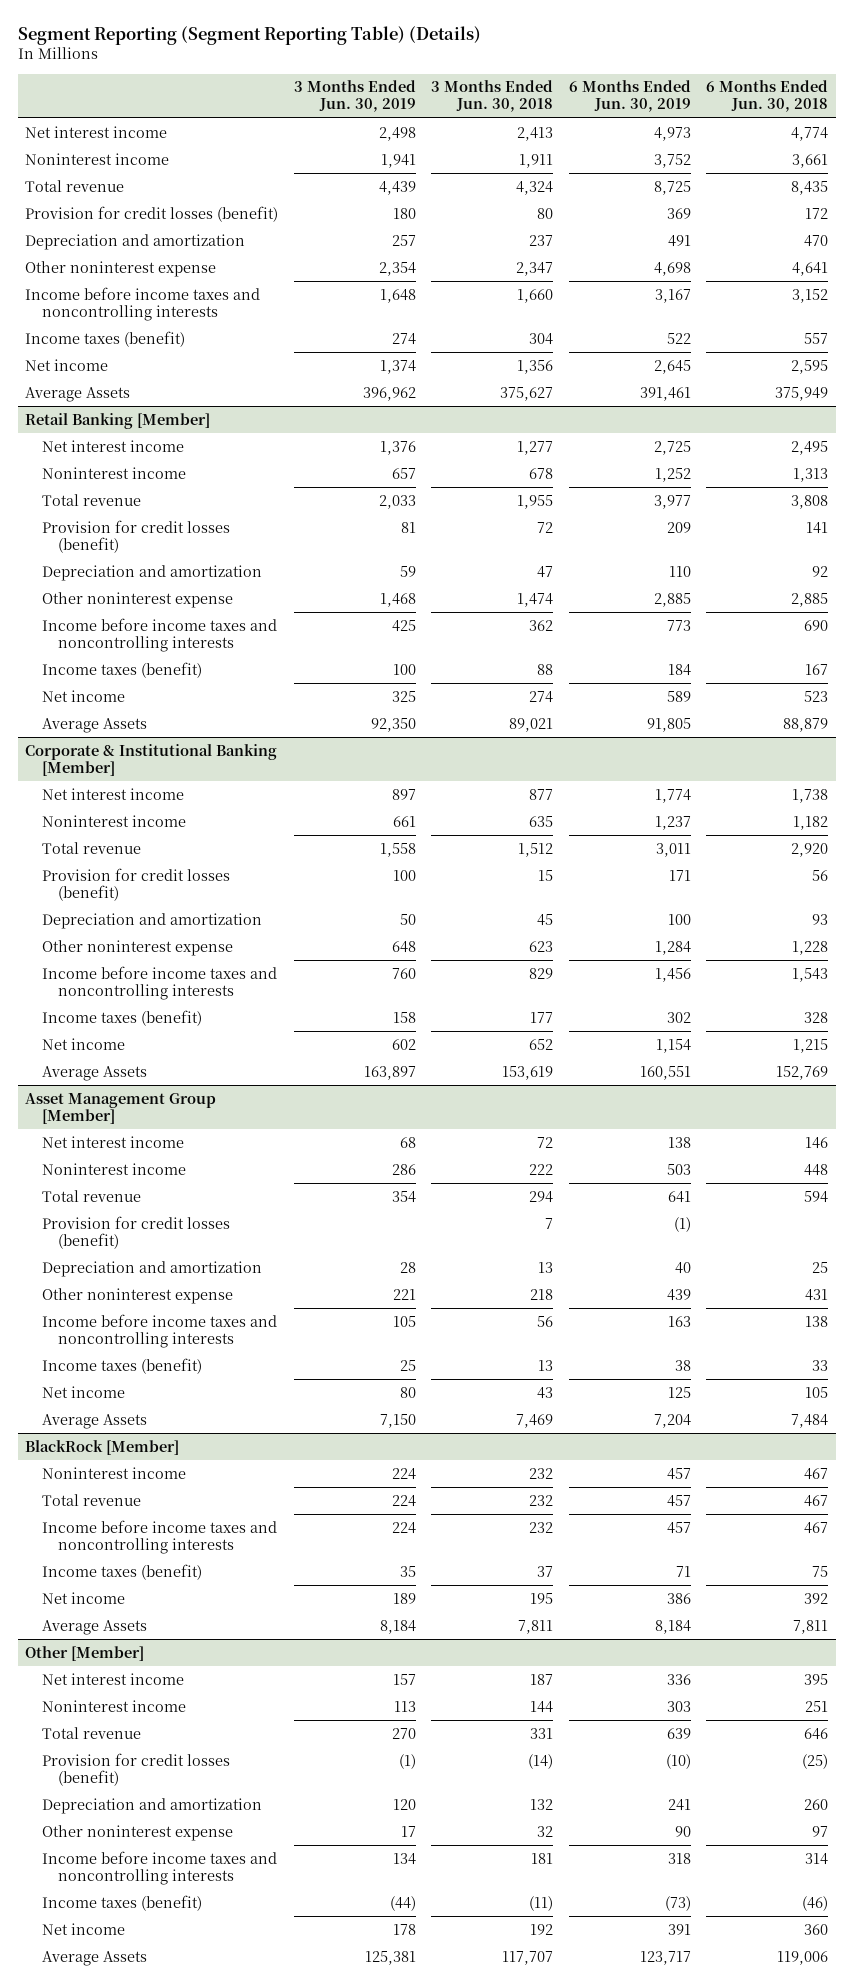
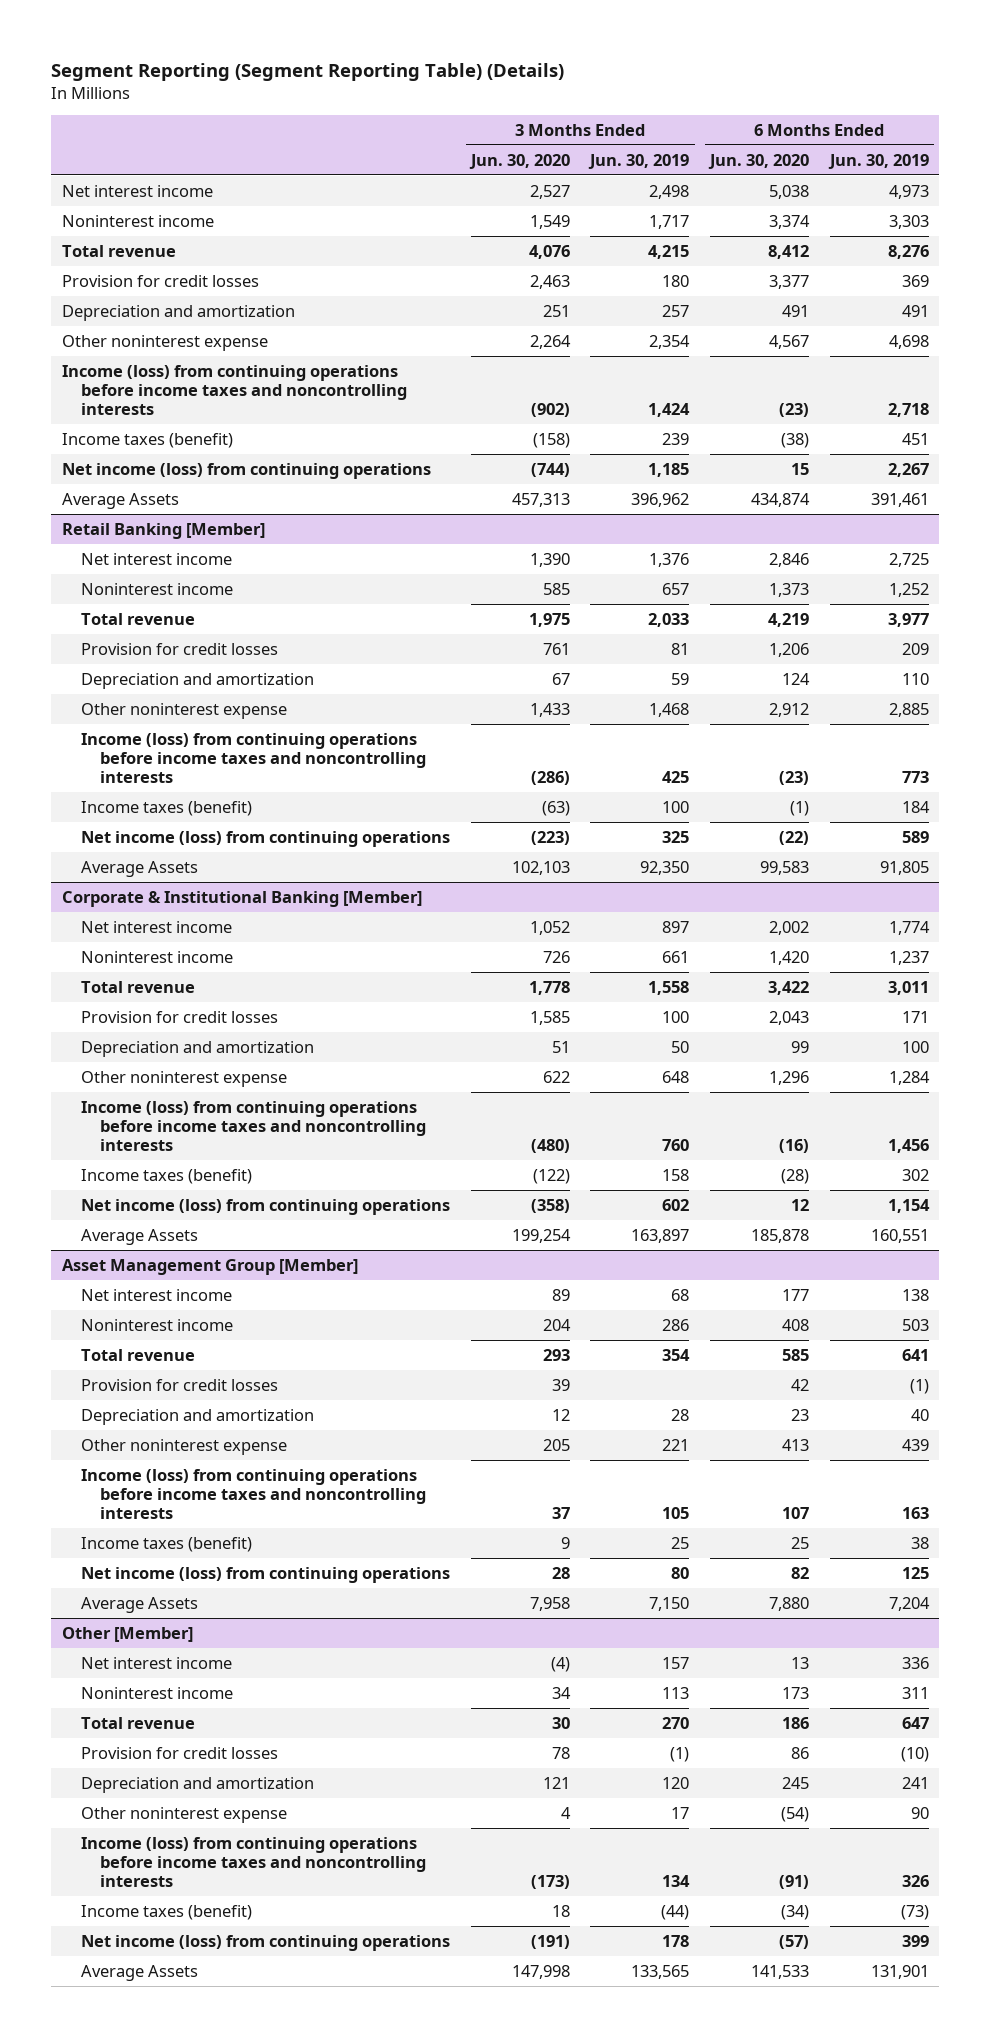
[431,80,554,113] 3 Months Ended Jun. 30, 2018 -> none
[706,80,829,113] 6 Months Ended Jun. 30, 2018 -> none
none -> [468,153,570,169] Jun. 30, 2020
none -> [708,153,810,169] Jun. 30, 2020
[380,153,416,168] 1,941 -> [649,214,690,229] 1,717
[653,153,691,168] 3,752 -> [888,214,929,229] 3,303
[378,180,416,195] 4,439 -> [648,244,690,259] 4,215
[653,180,691,195] 8,725 -> [887,244,929,259] 8,276
[25,205,279,222] Provision for credit losses (benefit) -> [61,274,259,287] Provision for credit losses
[25,358,109,371] Net income -> none
[25,286,261,321] Income before income taxes and noncontrolling interests -> [61,364,407,415] Income (loss) from continuing operations before income taxes and noncontrolling interests
[379,288,416,303] 1,648 -> [648,402,691,417] 1,424
[654,288,691,303] 3,167 -> [887,402,929,417] 2,718
[391,332,416,345] 274 -> [662,432,690,445] 239
[666,332,691,344] 522 -> [901,432,929,445] 451
none -> [61,462,431,479] Net income (loss) from continuing operations
[41,519,230,553] Provision for credit losses (benefit) -> [80,642,278,655] Provision for credit losses
[41,617,277,652] Income before income taxes and noncontrolling interests -> [80,732,427,783] Income (loss) from continuing operations before income taxes and noncontrolling interests
[41,689,125,702] Net income -> [80,830,450,847] Net income (loss) from continuing operations
[41,867,230,901] Provision for credit losses (benefit) -> [80,1010,278,1023] Provision for credit losses
[41,965,277,1000] Income before income taxes and noncontrolling interests -> [80,1100,427,1151] Income (loss) from continuing operations before income taxes and noncontrolling interests
[41,1037,125,1050] Net income -> [80,1198,450,1215] Net income (loss) from continuing operations
[41,1215,230,1249] Provision for credit losses (benefit) -> [80,1378,278,1391] Provision for credit losses
[41,1313,277,1348] Income before income taxes and noncontrolling interests -> [80,1468,427,1519] Income (loss) from continuing operations before income taxes and noncontrolling interests
[41,1385,125,1398] Net income -> [80,1566,450,1583] Net income (loss) from continuing operations
[25,1439,180,1455] BlackRock [Member] -> none
[41,1466,186,1479] Noninterest income -> none
[41,1493,141,1506] Total revenue -> none
[41,1519,277,1554] Income before income taxes and noncontrolling interests -> none
[41,1563,202,1580] Income taxes (benefit) -> none
[41,1591,125,1604] Net income -> none
[41,1619,147,1635] Average Assets -> none
[666,1700,691,1712] 303 -> [901,1686,929,1699] 311
[666,1727,691,1739] 639 -> [901,1716,929,1729] 647
[41,1752,230,1786] Provision for credit losses (benefit) -> [80,1746,278,1759] Provision for credit losses
[41,1850,277,1885] Income before income taxes and noncontrolling interests -> [80,1836,427,1887] Income (loss) from continuing operations before income taxes and noncontrolling interests
[667,1852,691,1864] 318 -> [901,1874,929,1887] 326
[41,1922,125,1935] Net income -> none
none -> [80,1934,450,1951] Net income (loss) from continuing operations
[364,1950,416,1965] 125,381 -> [631,1964,690,1979] 133,565
[639,1950,691,1965] 123,717 -> [870,1964,929,1979] 131,901

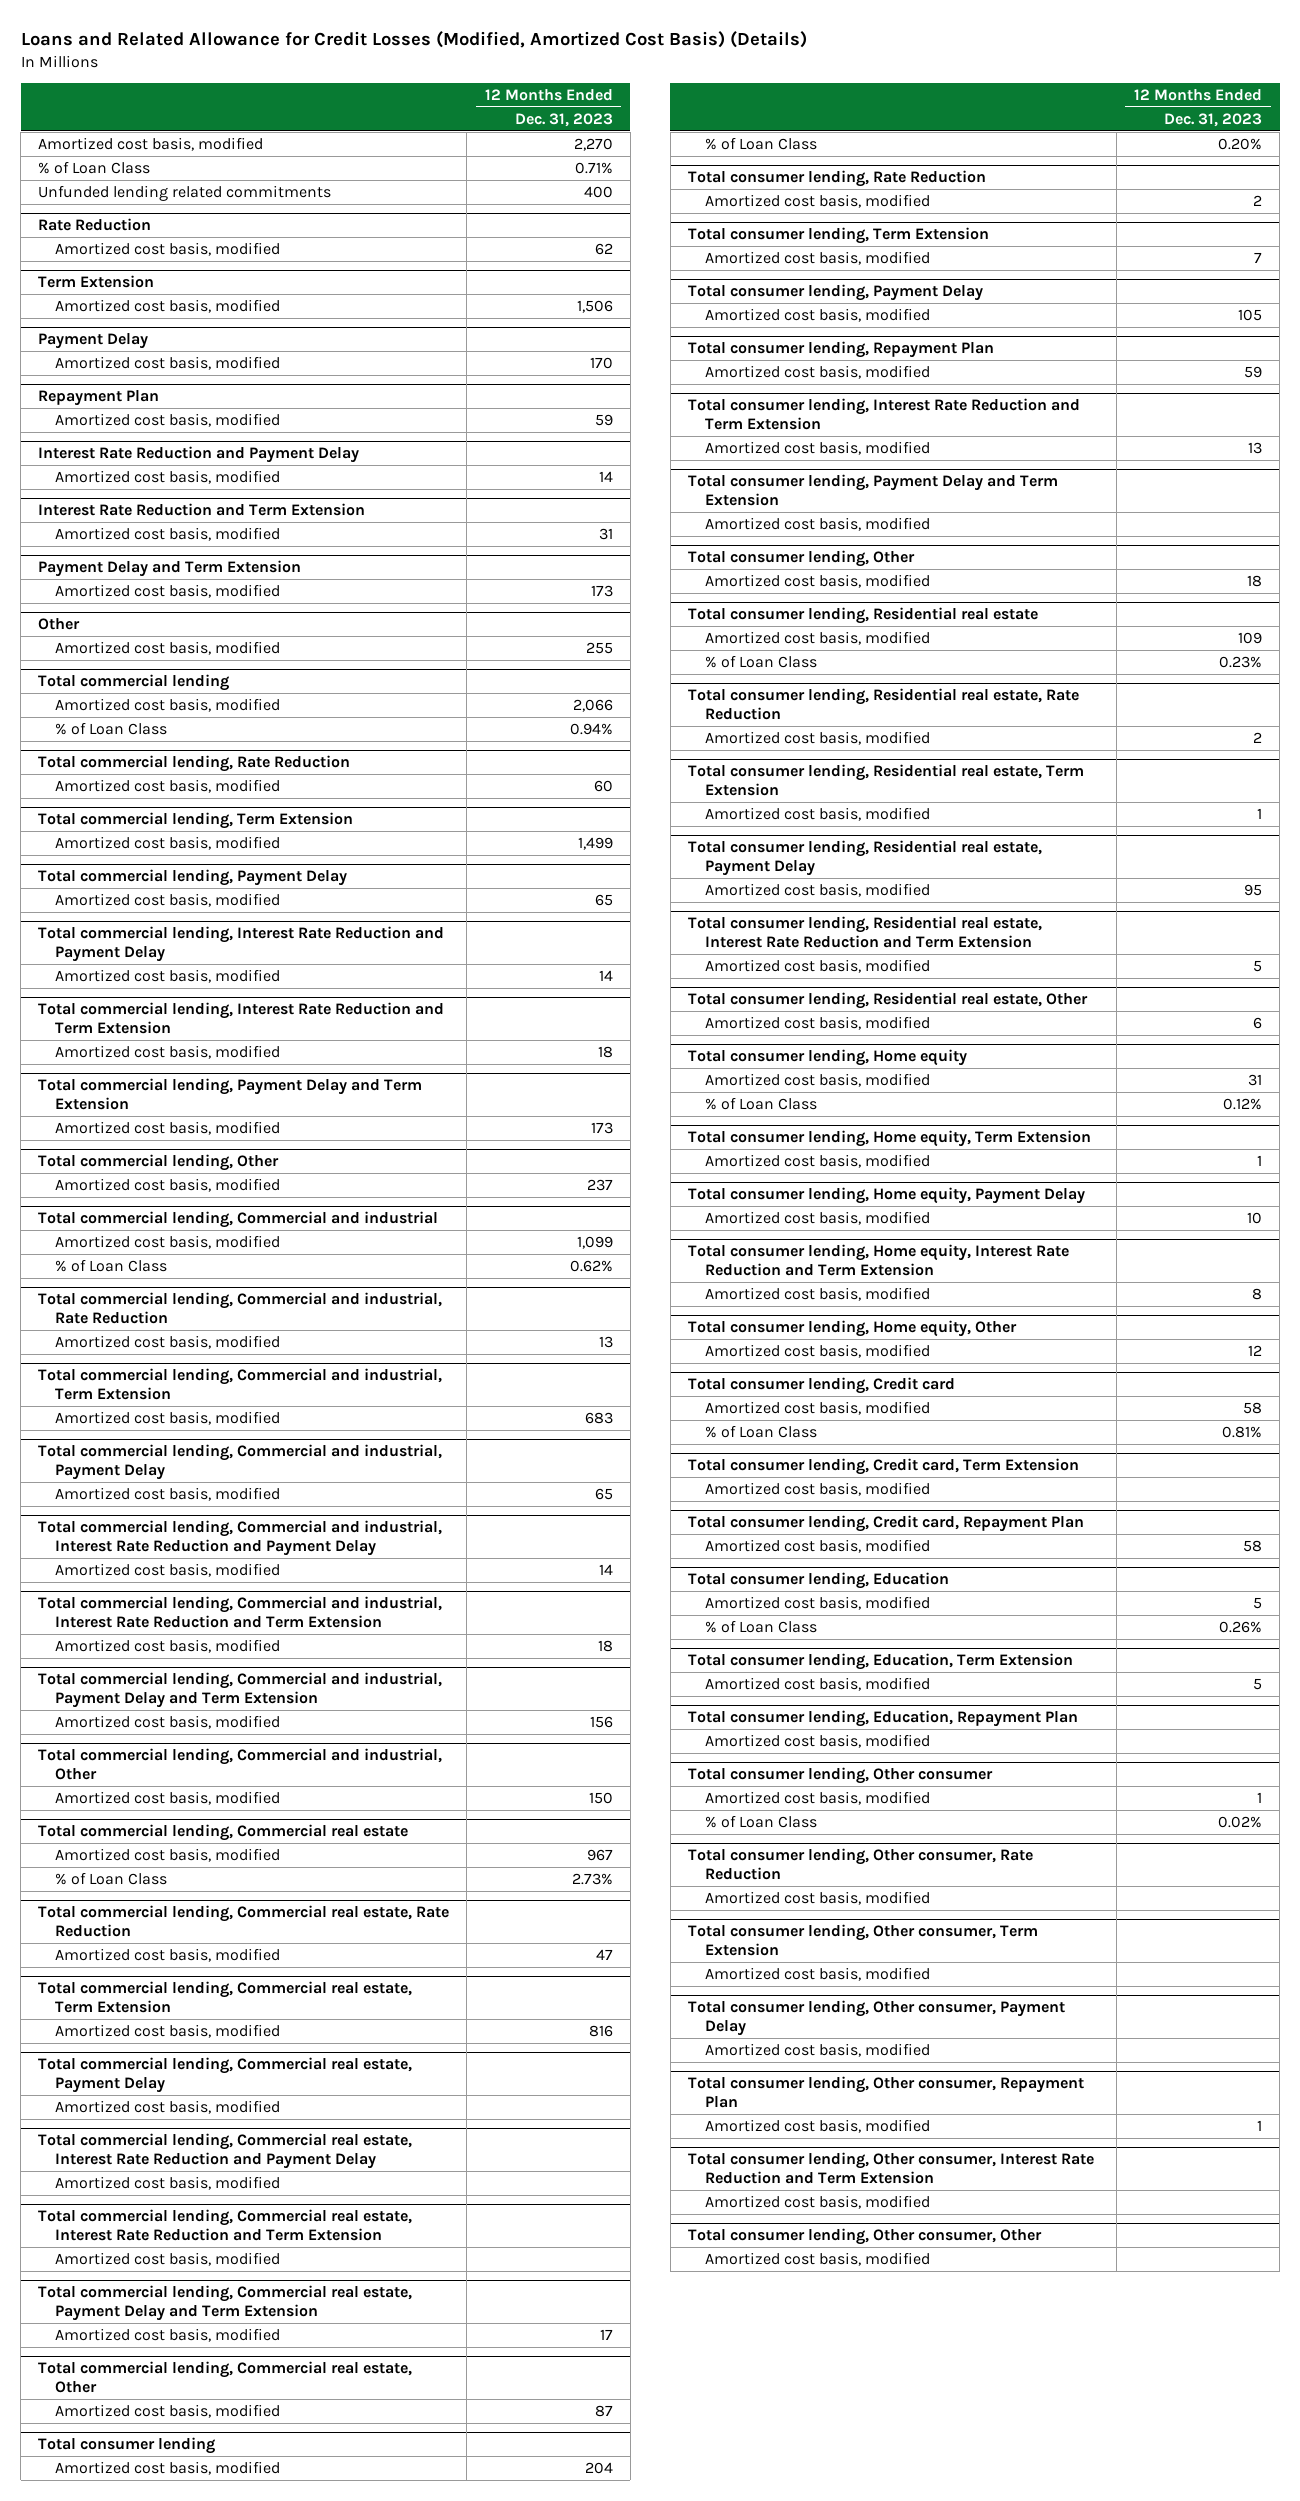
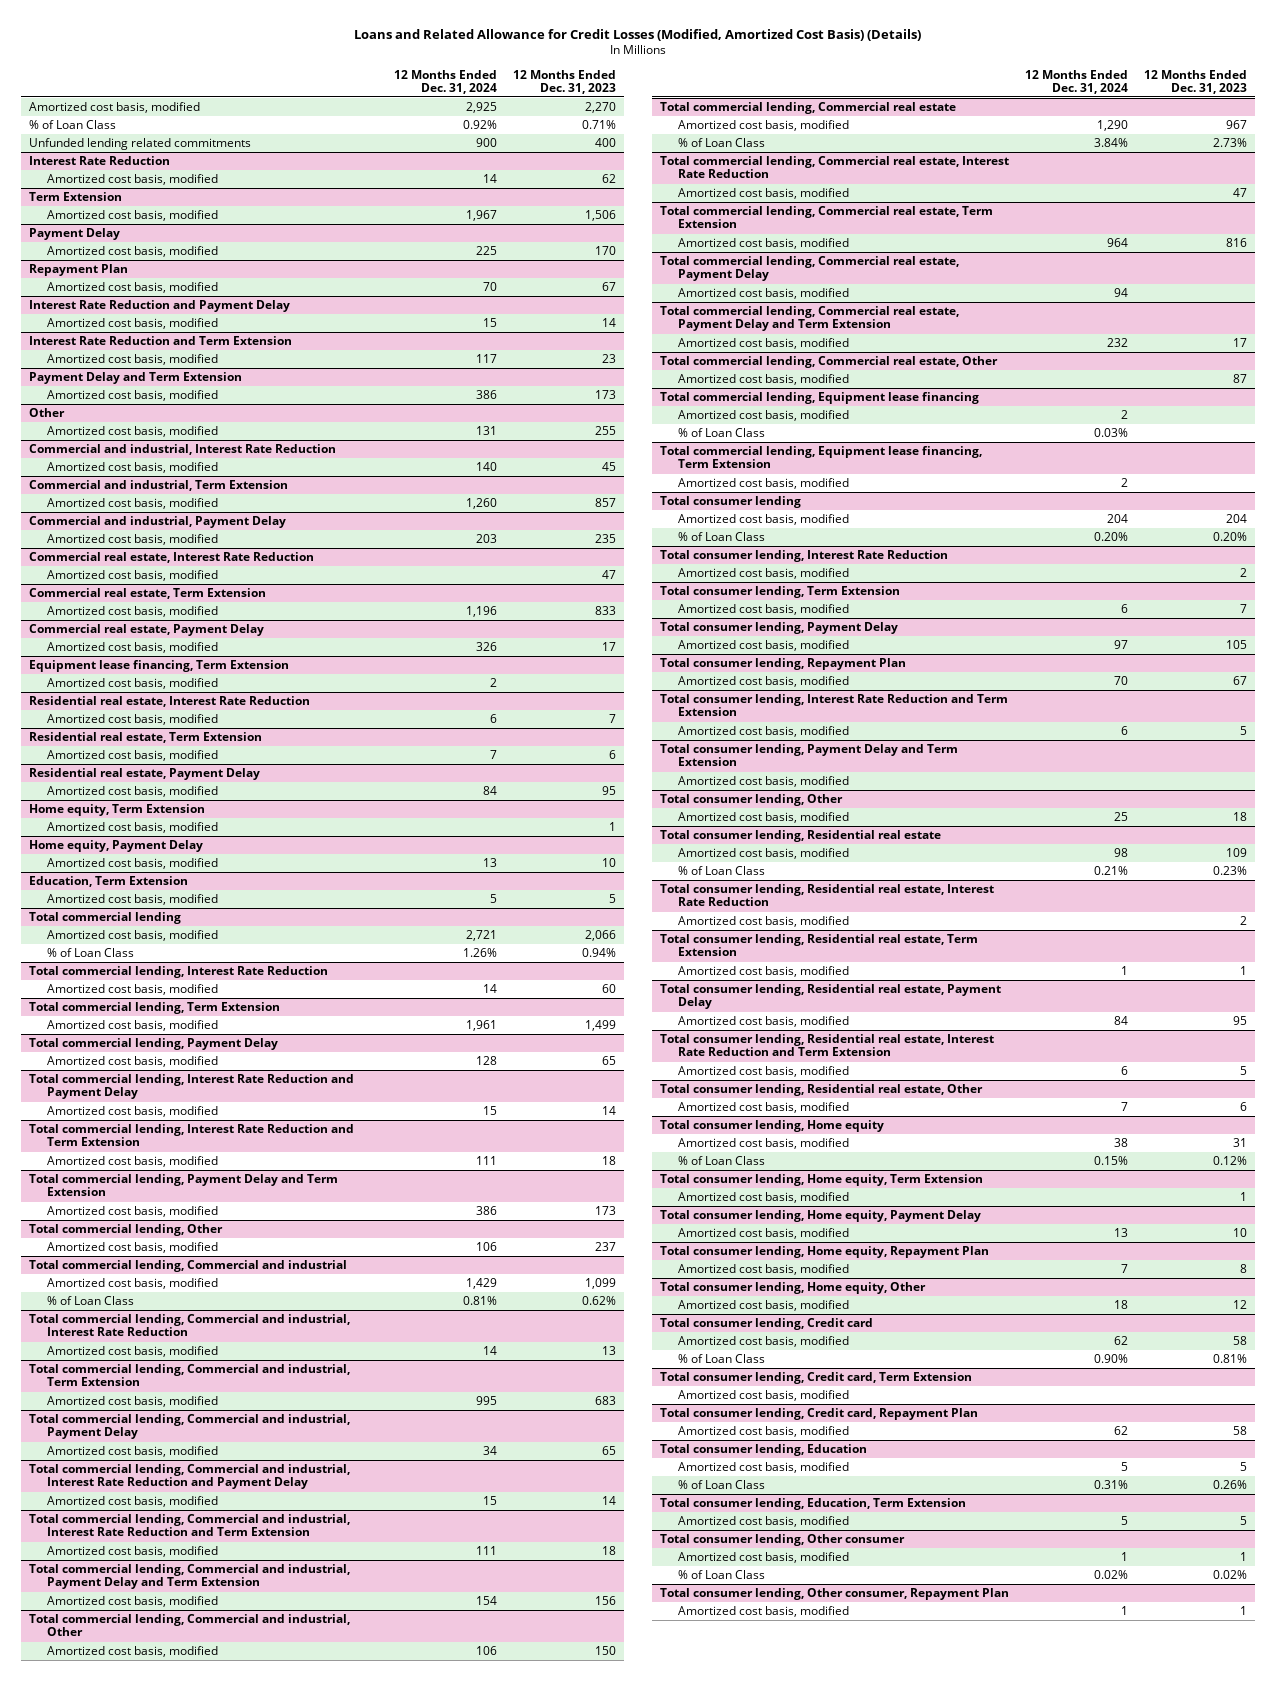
none -> [393,69,497,94] 12 Months Ended Dec. 31, 2024
[38,218,152,232] Rate Reduction -> [28,156,170,166] Interest Rate Reduction
[594,414,613,427] 59 -> [601,282,616,292] 67
[598,528,613,541] 31 -> [601,354,616,364] 23
none -> [28,444,336,456] Commercial and industrial, Interest Rate Reduction
none -> [47,462,219,474] Amortized cost basis, modified
none -> [28,480,288,492] Commercial and industrial, Term Extension
none -> [47,498,219,510] Amortized cost basis, modified
none -> [28,516,286,529] Commercial and industrial, Payment Delay
none -> [47,534,219,546] Amortized cost basis, modified
none -> [28,552,314,564] Commercial real estate, Interest Rate Reduction
none -> [47,570,219,582] Amortized cost basis, modified
none -> [28,588,266,600] Commercial real estate, Term Extension
none -> [47,606,219,618] Amortized cost basis, modified
none -> [28,624,264,637] Commercial real estate, Payment Delay
none -> [47,642,219,654] Amortized cost basis, modified
none -> [28,660,289,673] Equipment lease financing, Term Extension
none -> [47,678,219,690] Amortized cost basis, modified
none -> [28,696,310,708] Residential real estate, Interest Rate Reduction
none -> [47,714,219,726] Amortized cost basis, modified
none -> [28,732,262,744] Residential real estate, Term Extension
none -> [47,750,219,762] Amortized cost basis, modified
none -> [28,768,260,781] Residential real estate, Payment Delay
none -> [47,786,219,798] Amortized cost basis, modified
none -> [28,804,205,817] Home equity, Term Extension
none -> [47,822,219,834] Amortized cost basis, modified
none -> [28,840,203,853] Home equity, Payment Delay
none -> [47,858,219,870] Amortized cost basis, modified
none -> [28,876,188,888] Education, Term Extension
none -> [47,894,219,906] Amortized cost basis, modified
[38,755,351,773] Total commercial lending, Rate Reduction -> [28,966,328,979] Total commercial lending, Interest Rate Reduction
[38,1292,443,1324] Total commercial lending, Commercial and industrial, Rate Reduction -> [28,1314,350,1337] Total commercial lending, Commercial and industrial, Interest Rate Reduction
[38,1905,450,1937] Total commercial lending, Commercial real estate, Rate Reduction -> [660,156,1010,179] Total commercial lending, Commercial real estate, Interest Rate Reduction
[38,2133,413,2169] Total commercial lending, Commercial real estate, Interest Rate Reduction and Payment Delay -> none
[55,2176,281,2191] Amortized cost basis, modified -> none
[38,2209,413,2241] Total commercial lending, Commercial real estate, Interest Rate Reduction and Term Extension -> none
[55,2252,281,2267] Amortized cost basis, modified -> none
none -> [660,392,980,405] Total commercial lending, Equipment lease financing
none -> [678,410,850,422] Amortized cost basis, modified
none -> [678,428,766,438] % of Loan Class
none -> [660,446,983,469] Total commercial lending, Equipment lease financing, Term Extension
none -> [678,478,850,490] Amortized cost basis, modified
[687,170,986,188] Total consumer lending, Rate Reduction -> [660,550,949,563] Total consumer lending, Interest Rate Reduction
[1244,366,1263,379] 59 -> [1233,676,1248,686] 67
[1248,442,1263,455] 13 -> [1240,726,1248,736] 5
[687,688,1079,720] Total consumer lending, Residential real estate, Rate Reduction -> [660,884,995,907] Total consumer lending, Residential real estate, Interest Rate Reduction
[687,1244,1069,1276] Total consumer lending, Home equity, Interest Rate Reduction and Term Extension -> none
none -> [660,1246,990,1259] Total consumer lending, Home equity, Repayment Plan
[687,1710,1078,1728] Total consumer lending, Education, Repayment Plan -> none
[705,1734,931,1749] Amortized cost basis, modified -> none
[687,1848,1033,1880] Total consumer lending, Other consumer, Rate Reduction -> none
[705,1891,931,1906] Amortized cost basis, modified -> none
[687,1924,1038,1956] Total consumer lending, Other consumer, Term Extension -> none
[705,1967,931,1982] Amortized cost basis, modified -> none
[687,2000,1065,2036] Total consumer lending, Other consumer, Payment Delay -> none
[705,2043,931,2058] Amortized cost basis, modified -> none
[687,2152,1094,2184] Total consumer lending, Other consumer, Interest Rate Reduction and Term Extension -> none
[705,2195,931,2210] Amortized cost basis, modified -> none
[687,2228,1042,2246] Total consumer lending, Other consumer, Other -> none
[705,2252,931,2267] Amortized cost basis, modified -> none

